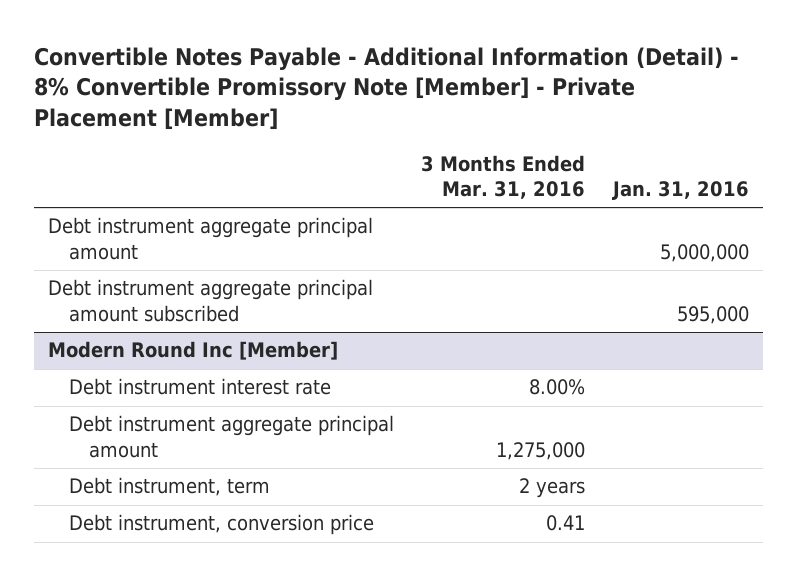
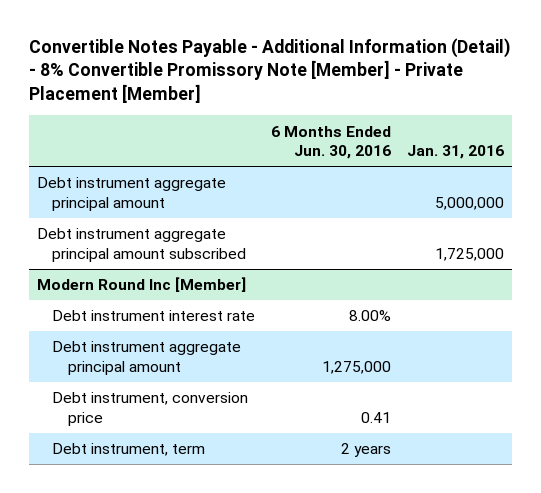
[421,155,586,200] 3 Months Ended Mar. 31, 2016 -> none
none -> [271,125,392,160] 6 Months Ended Jun. 30, 2016
[677,305,750,324] 595,000 -> [435,247,505,261] 1,725,000
[68,477,270,497] Debt instrument, term -> [52,443,206,457] Debt instrument, term

